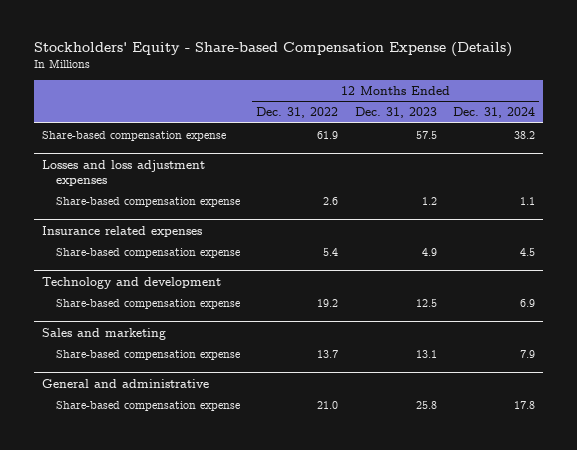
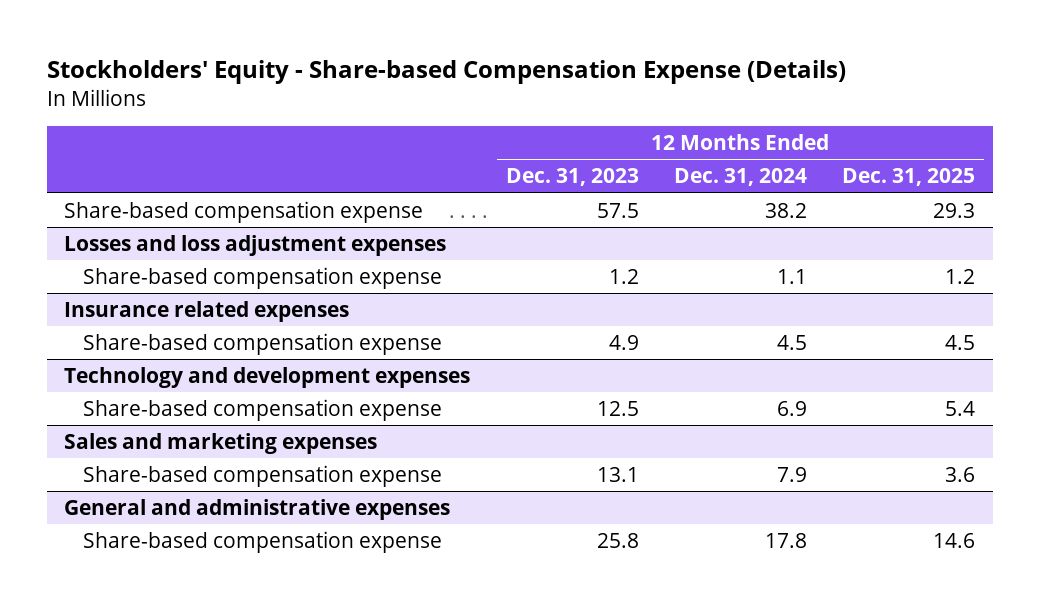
[256,107,339,119] Dec. 31, 2022 -> none
none -> [842,168,976,187] Dec. 31, 2025
[41,276,221,289] Technology and development -> [64,366,471,388] Technology and development expenses
[41,327,166,340] Sales and marketing -> [64,432,378,454] Sales and marketing expenses
[41,378,209,388] General and administrative -> [64,498,451,520] General and administrative expenses

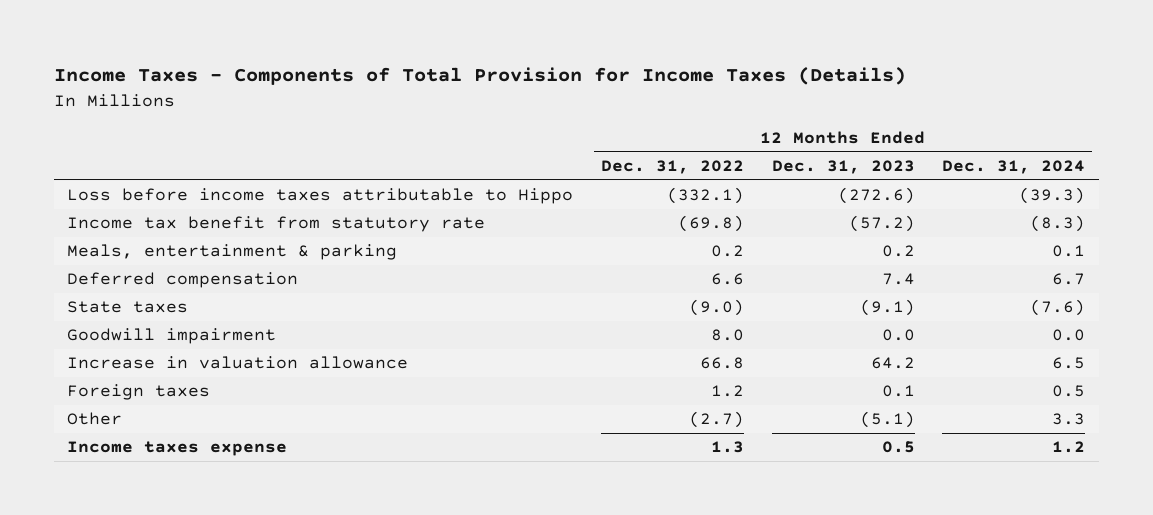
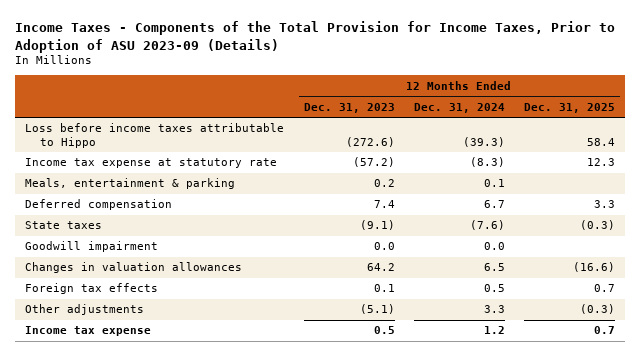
[53,67,906,86] Income Taxes - Components of Total Provision for Income Taxes (Details) -> [15,21,616,53] Income Taxes - Components of the Total Provision for Income Taxes, Prior to Adoption of ASU 2023-09 (Details)
[601,160,745,175] Dec. 31, 2022 -> none
none -> [524,102,616,113] Dec. 31, 2025
[67,216,486,233] Income tax benefit from statutory rate -> [25,158,278,169] Income tax expense at statutory rate
[67,356,409,370] Increase in valuation allowance -> [25,262,243,274] Changes in valuation allowances
[67,384,211,401] Foreign taxes -> [25,283,159,295] Foreign tax effects
[67,412,123,426] Other -> [25,304,145,316] Other adjustments
[67,441,288,457] Income taxes expense -> [25,326,152,337] Income tax expense

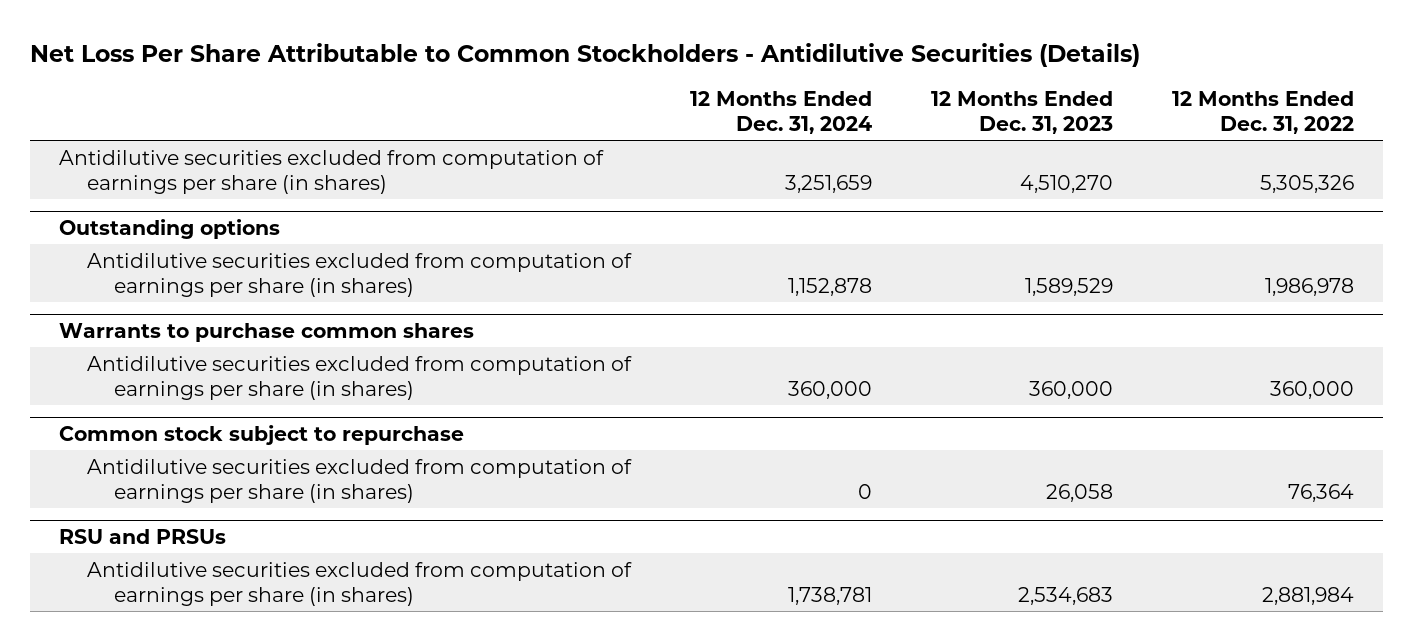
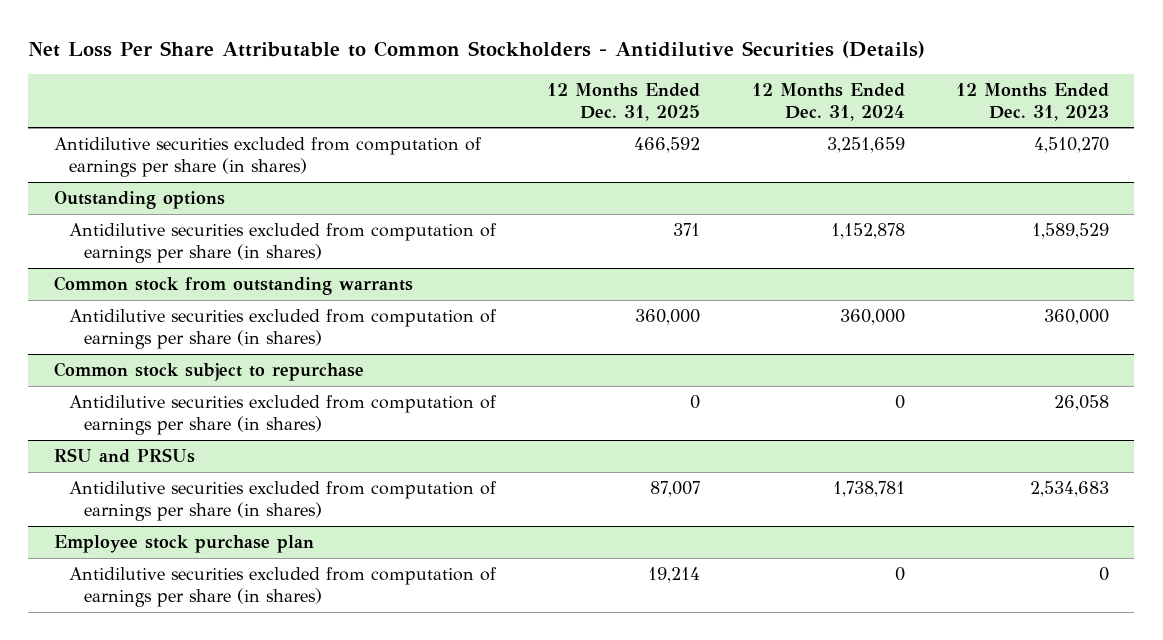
[1171,91,1354,135] 12 Months Ended Dec. 31, 2022 -> none
none -> [547,82,701,121] 12 Months Ended Dec. 31, 2025
[59,323,475,343] Warrants to purchase common shares -> [54,276,414,296] Common stock from outstanding warrants
none -> [54,535,315,554] Employee stock purchase plan
none -> [69,567,498,607] Antidilutive securities excluded from computation of earnings per share (in shares)

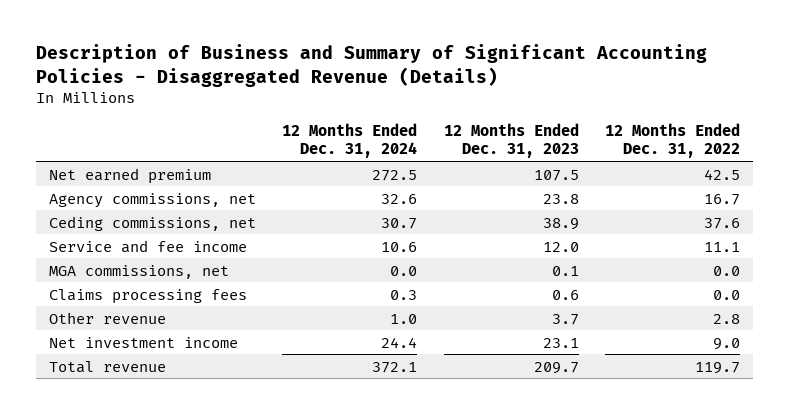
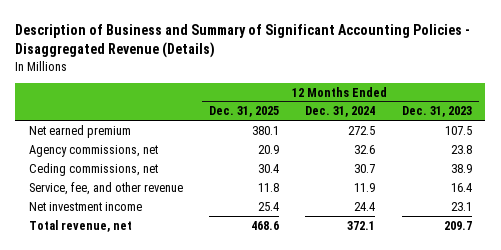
[605,122,741,159] 12 Months Ended Dec. 31, 2022 -> none
none -> [209,106,280,118] Dec. 31, 2025
[48,264,229,279] MGA commissions, net -> none
[48,288,247,304] Claims processing fees -> none
[48,311,166,324] Other revenue -> none
[48,239,247,253] Service and fee income -> [28,181,183,195] Service, fee, and other revenue
[381,241,418,252] 10.6 -> [354,182,376,192] 11.9
[542,241,579,252] 12.0 -> [450,182,472,192] 16.4
[48,360,166,373] Total revenue -> [28,219,132,232] Total revenue, net

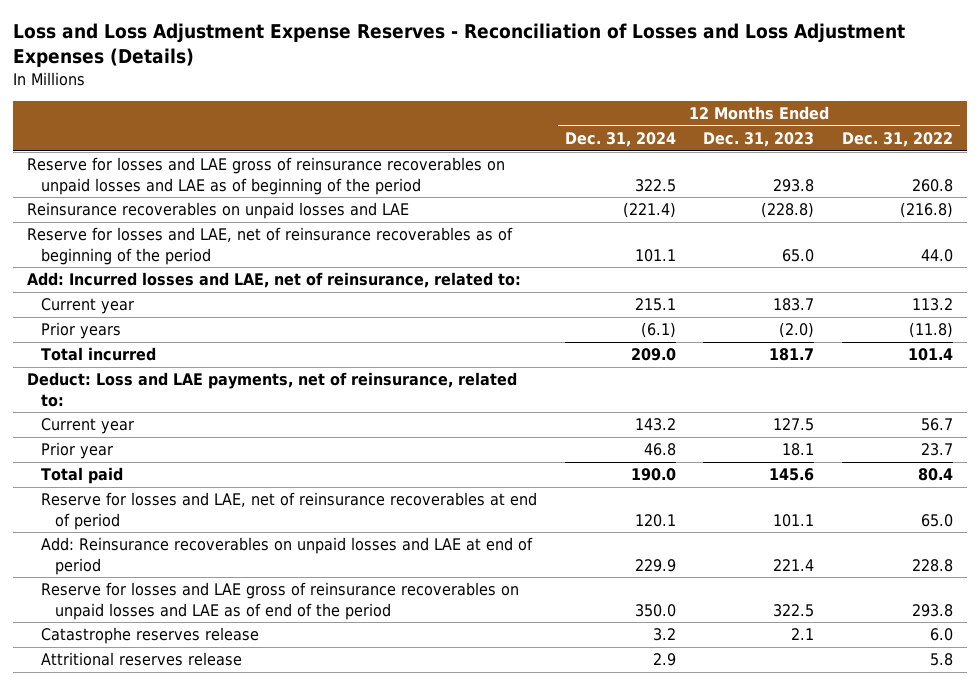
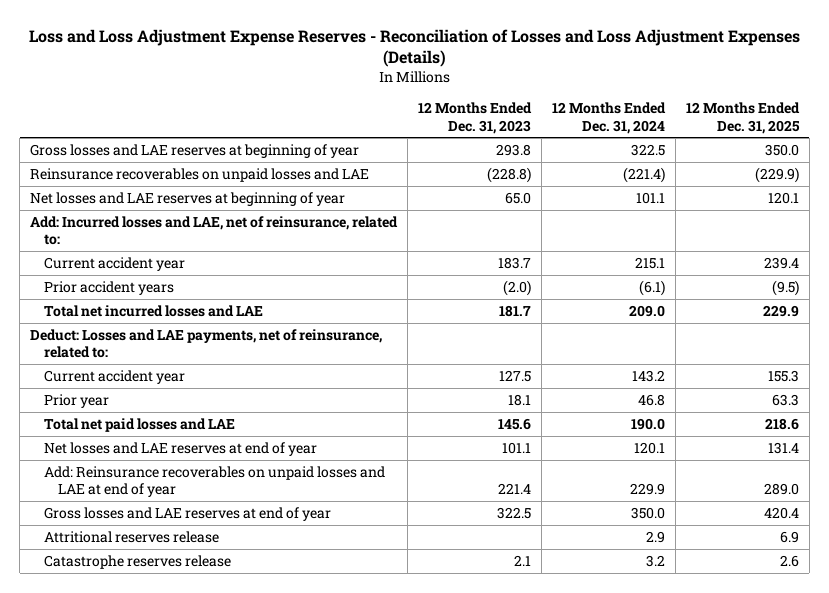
[842,132,954,148] Dec. 31, 2022 -> none
none -> [685,102,800,134] 12 Months Ended Dec. 31, 2025
[26,157,505,195] Reserve for losses and LAE gross of reinsurance recoverables on unpaid losses and LAE as of beginning of the period -> [30,143,360,158] Gross losses and LAE reserves at beginning of year
[26,227,513,265] Reserve for losses and LAE, net of reinsurance recoverables as of beginning of the period -> [30,191,346,206] Net losses and LAE reserves at beginning of year
[41,298,135,315] Current year -> [44,256,186,271] Current accident year
[41,322,122,340] Prior years -> [44,280,175,295] Prior accident years
[41,347,157,362] Total incurred -> [44,304,264,317] Total net incurred losses and LAE
[26,372,517,407] Deduct: Loss and LAE payments, net of reinsurance, related to: -> [30,328,383,359] Deduct: Losses and LAE payments, net of reinsurance, related to:
[41,418,135,435] Current year -> [44,369,186,384] Current accident year
[41,467,124,485] Total paid -> [44,417,236,432] Total net paid losses and LAE
[41,492,538,530] Reserve for losses and LAE, net of reinsurance recoverables at end of period -> [44,441,318,456] Net losses and LAE reserves at end of year
[41,537,534,575] Add: Reinsurance recoverables on unpaid losses and LAE at end of period -> [44,465,386,498] Add: Reinsurance recoverables on unpaid losses and LAE at end of year
[41,582,520,620] Reserve for losses and LAE gross of reinsurance recoverables on unpaid losses and LAE as of end of the period -> [44,506,332,521] Gross losses and LAE reserves at end of year
[41,627,260,645] Catastrophe reserves release -> [44,554,232,569] Catastrophe reserves release

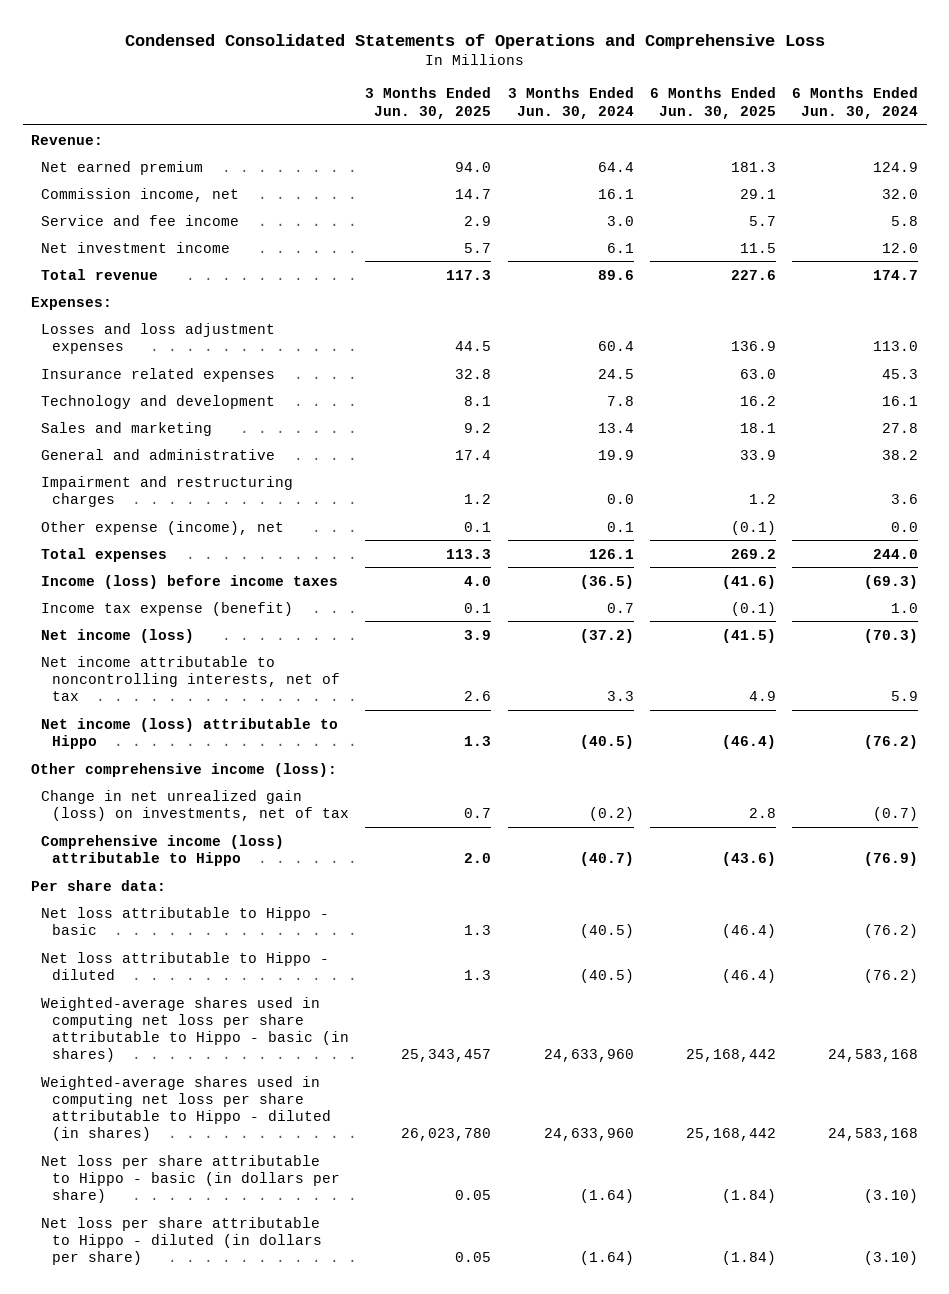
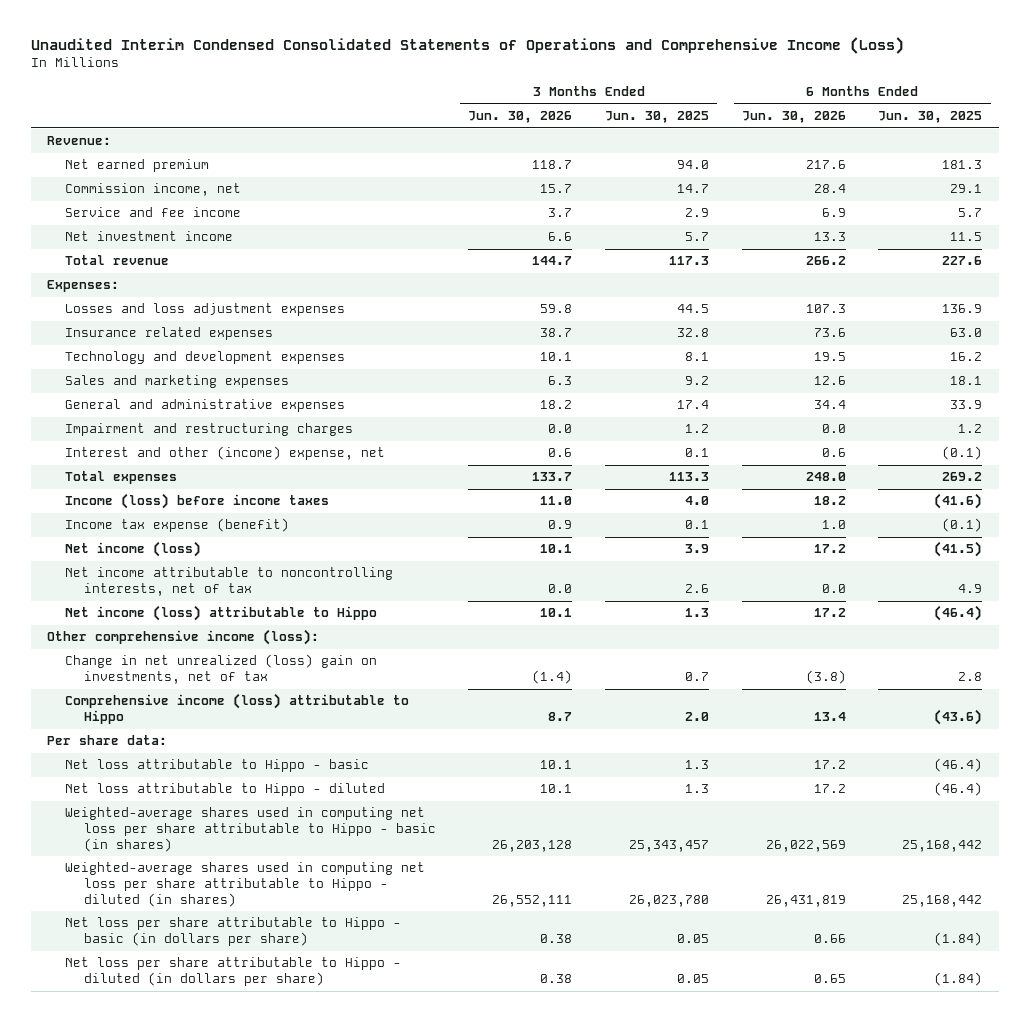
[124,33,825,49] Condensed Consolidated Statements of Operations and Comprehensive Loss -> [30,37,904,55] Unaudited Interim Condensed Consolidated Statements of Operations and Comprehensive Income (Loss)
[507,87,634,119] 3 Months Ended Jun. 30, 2024 -> none
[792,87,919,119] 6 Months Ended Jun. 30, 2024 -> none
none -> [468,110,573,123] Jun. 30, 2026
none -> [741,110,846,123] Jun. 30, 2026
[41,394,276,409] Technology and development -> [65,351,346,365] Technology and development expenses
[41,421,213,436] Sales and marketing -> [65,375,290,389] Sales and marketing expenses
[41,448,276,460] General and administrative -> [65,399,346,413] General and administrative expenses
[41,520,285,535] Other expense (income), net -> [65,446,386,461] Interest and other (income) expense, net
[41,789,349,821] Change in net unrealized gain (loss) on investments, net of tax -> [65,654,378,685] Change in net unrealized (loss) gain on investments, net of tax

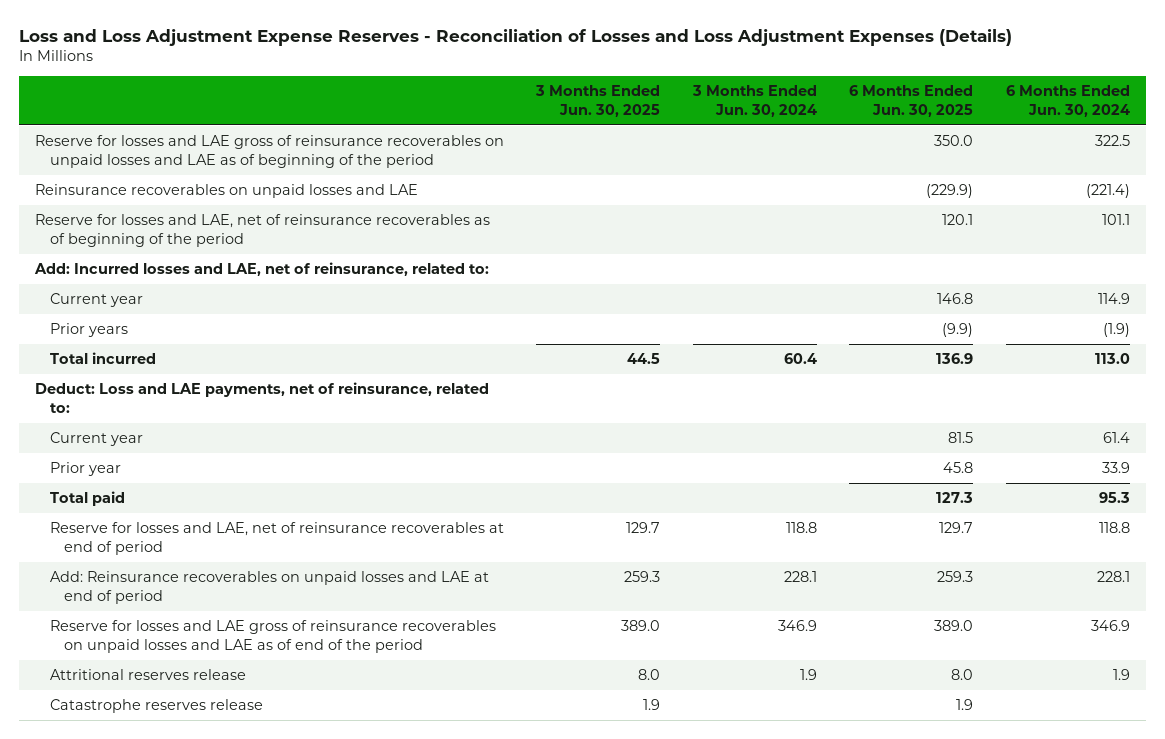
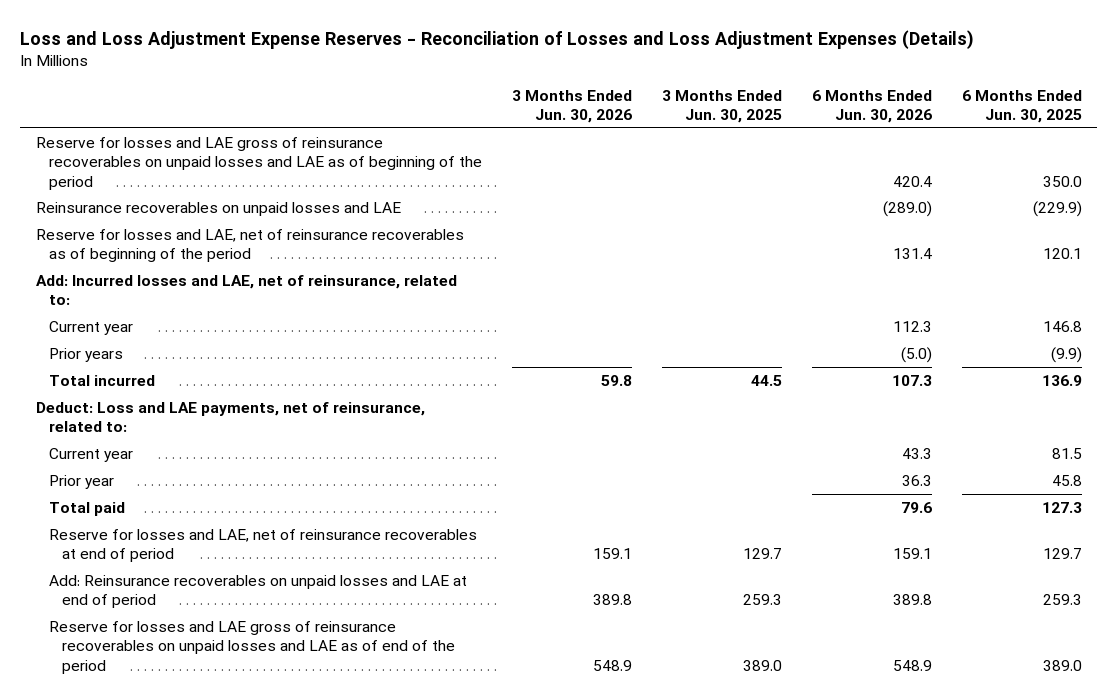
[691,84,817,117] 3 Months Ended Jun. 30, 2024 -> none
[1005,84,1130,117] 6 Months Ended Jun. 30, 2024 -> none
none -> [511,89,632,123] 3 Months Ended Jun. 30, 2026
none -> [812,89,933,123] 6 Months Ended Jun. 30, 2026
[49,668,246,680] Attritional reserves release -> none
[49,698,263,713] Catastrophe reserves release -> none

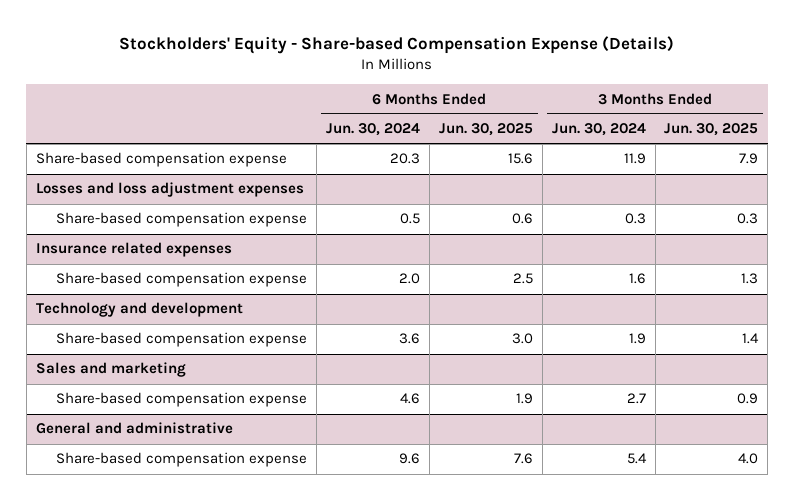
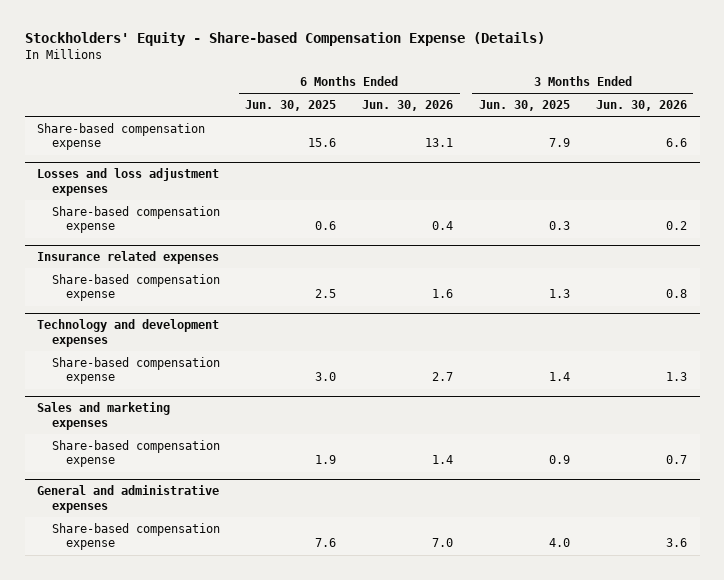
[325,123,420,137] Jun. 30, 2024 -> none
[551,123,646,137] Jun. 30, 2024 -> none
none -> [362,99,454,111] Jun. 30, 2026
none -> [595,99,687,111] Jun. 30, 2026
[35,302,243,318] Technology and development -> [37,319,220,347] Technology and development expenses
[35,362,186,378] Sales and marketing -> [37,402,171,430] Sales and marketing expenses
[35,422,233,435] General and administrative -> [37,485,220,513] General and administrative expenses

